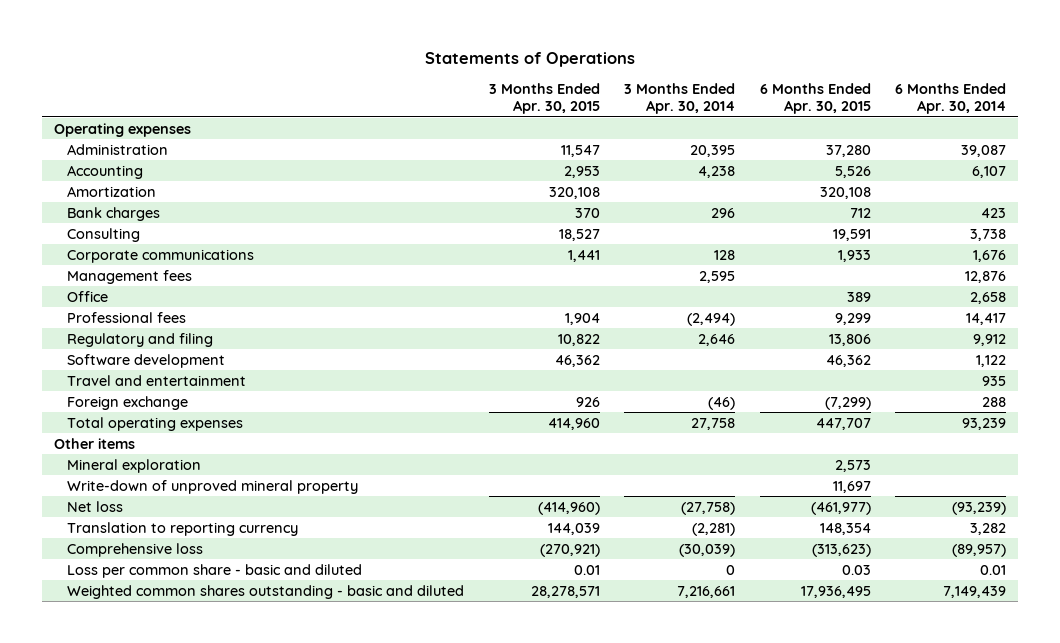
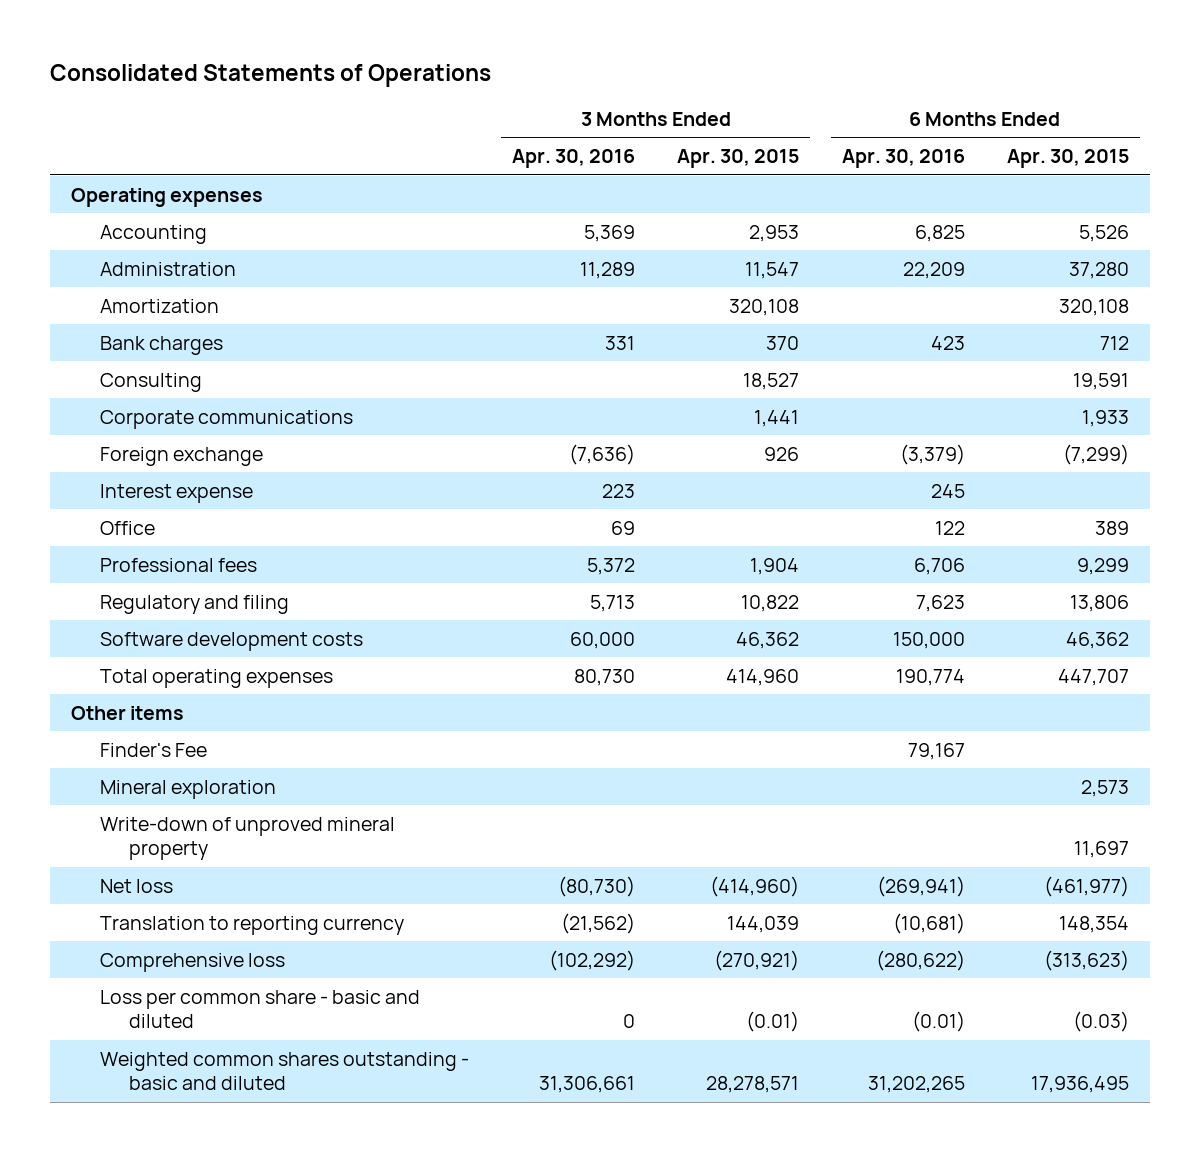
[425,52,636,68] Statements of Operations -> [50,63,492,87] Consolidated Statements of Operations
[624,83,736,114] 3 Months Ended Apr. 30, 2014 -> none
[895,83,1007,114] 6 Months Ended Apr. 30, 2014 -> none
none -> [511,149,635,169] Apr. 30, 2016
none -> [841,149,965,169] Apr. 30, 2016
[67,143,169,155] Administration -> [100,261,237,276] Administration
[67,269,193,284] Management fees -> none
[67,395,189,410] Foreign exchange -> [100,446,264,466] Foreign exchange
none -> [100,483,254,503] Interest expense
[67,374,247,386] Travel and entertainment -> none
[67,353,226,368] Software development -> [100,631,364,651] Software development costs
none -> [100,742,208,757] Finder's Fee
[573,564,600,575] 0.01 -> [746,1011,800,1033] (0.01)
[841,564,871,575] 0.03 -> [1073,1011,1130,1033] (0.03)

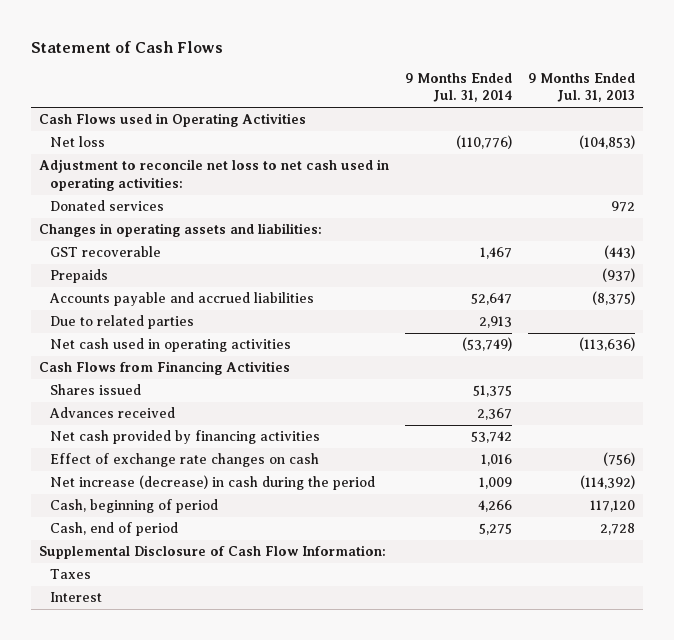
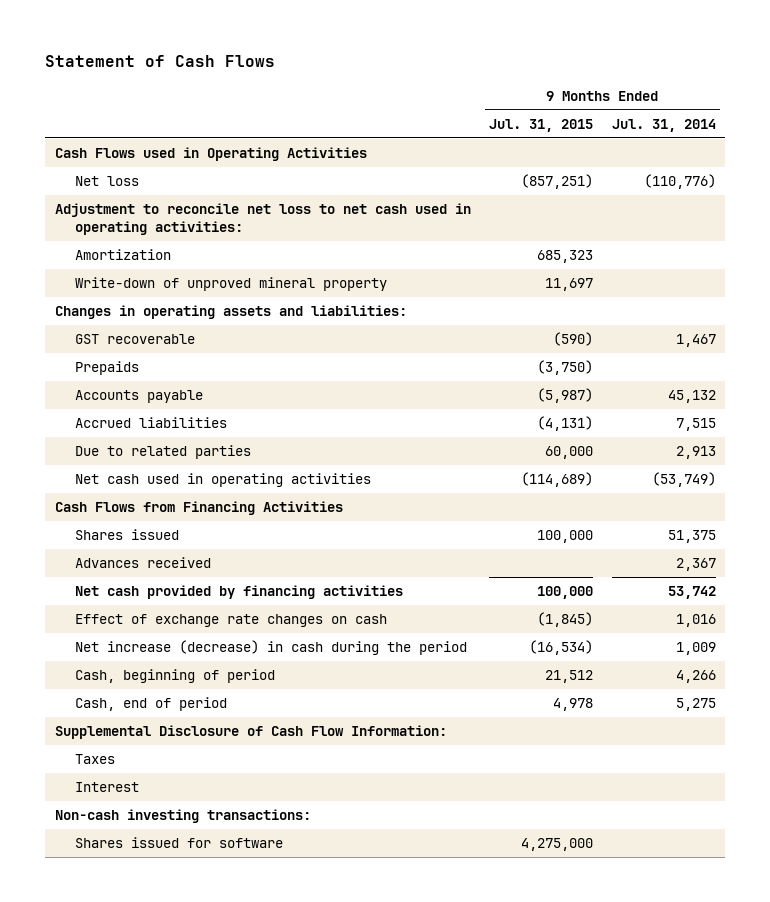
[528,72,636,103] 9 Months Ended Jul. 31, 2013 -> none
none -> [489,118,594,132] Jul. 31, 2015
[49,200,164,212] Donated services -> none
none -> [75,249,172,261] Amortization
none -> [75,277,388,292] Write-down of unproved mineral property
[48,292,314,307] Accounts payable and accrued liabilities -> none
none -> [75,390,204,404] Accounts payable
none -> [75,417,228,429] Accrued liabilities
none -> [54,809,311,824] Non-cash investing transactions:
none -> [75,837,284,849] Shares issued for software

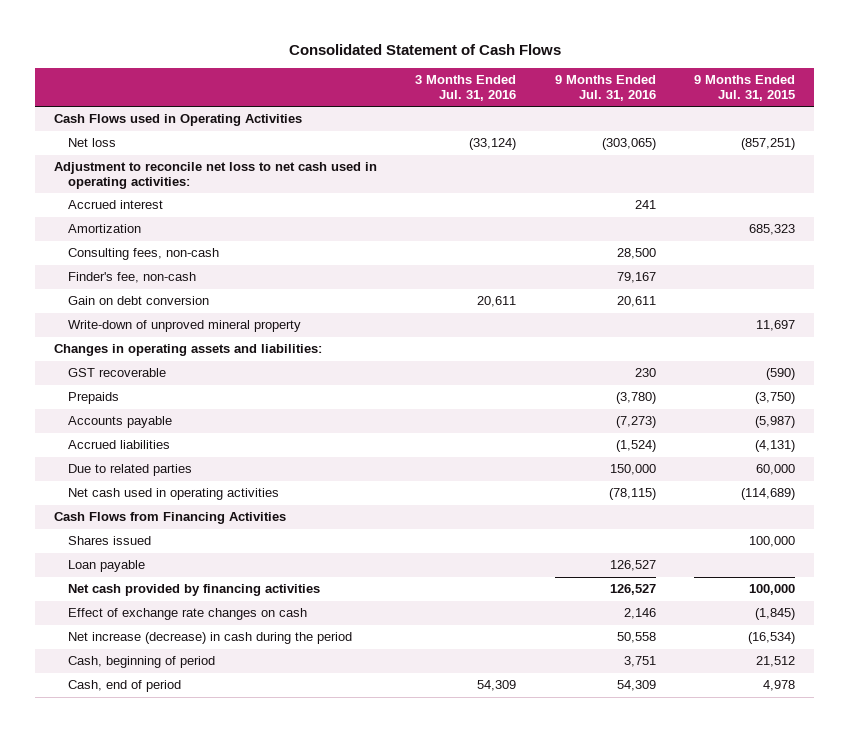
[45,55,276,68] Statement of Cash Flows -> [288,44,561,56] Consolidated Statement of Cash Flows
[611,118,716,132] Jul. 31, 2014 -> none
none -> [415,75,517,102] 3 Months Ended Jul. 31, 2016
none -> [554,75,656,102] 9 Months Ended Jul. 31, 2016
none -> [67,200,163,210] Accrued interest
none -> [67,248,219,261] Consulting fees, non-cash
none -> [67,272,196,284] Finder's fee, non-cash
none -> [67,296,209,306] Gain on debt conversion
[75,557,212,569] Advances received -> none
none -> [67,560,145,573] Loan payable
[54,725,447,740] Supplemental Disclosure of Cash Flow Information: -> none
[75,754,116,765] Taxes -> none
[75,782,140,793] Interest -> none
[54,809,311,824] Non-cash investing transactions: -> none
[75,837,284,849] Shares issued for software -> none

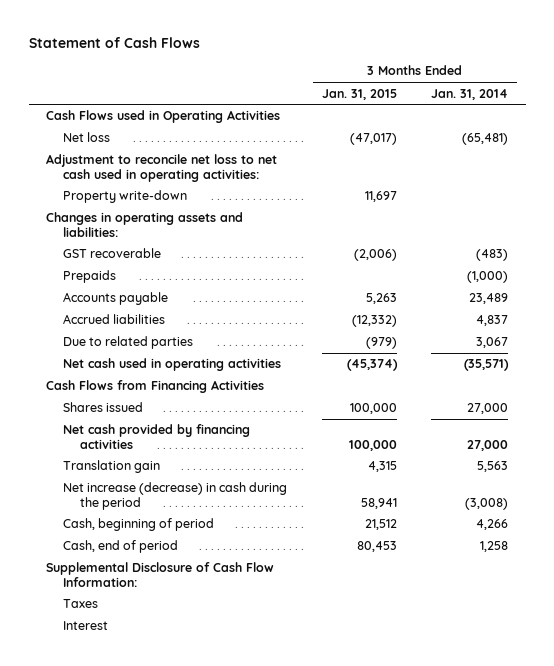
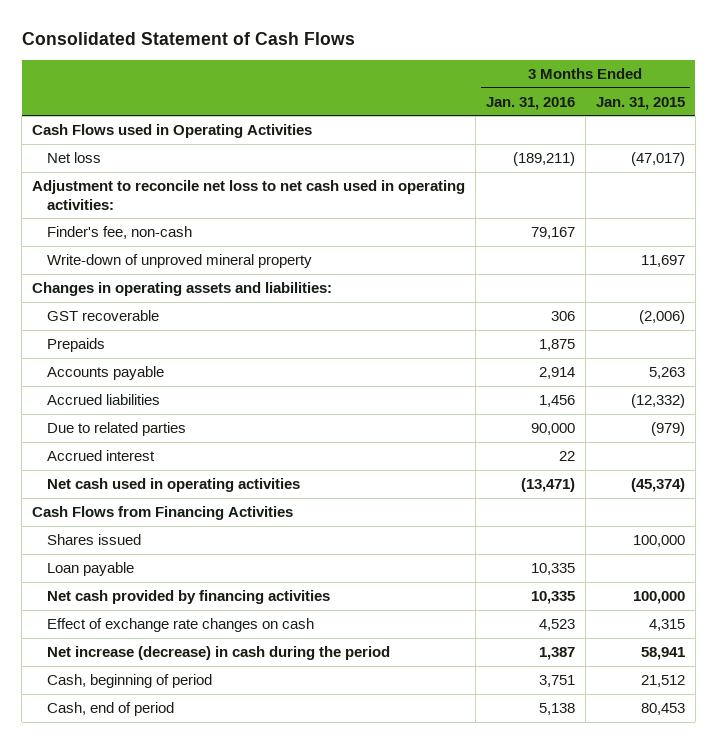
[28,36,200,48] Statement of Cash Flows -> [21,32,355,46] Consolidated Statement of Cash Flows
[431,88,509,100] Jan. 31, 2014 -> none
none -> [485,96,575,110] Jan. 31, 2016
none -> [47,226,193,240] Finder's fee, non-cash
[63,190,188,204] Property write-down -> [47,254,313,269] Write-down of unproved mineral property
none -> [47,450,156,462] Accrued interest
none -> [47,562,135,577] Loan payable
[63,460,161,474] Translation gain -> [47,618,315,633] Effect of exchange rate changes on cash
[45,562,274,587] Supplemental Disclosure of Cash Flow Information: -> none
[63,599,99,609] Taxes -> none
[63,621,109,631] Interest -> none

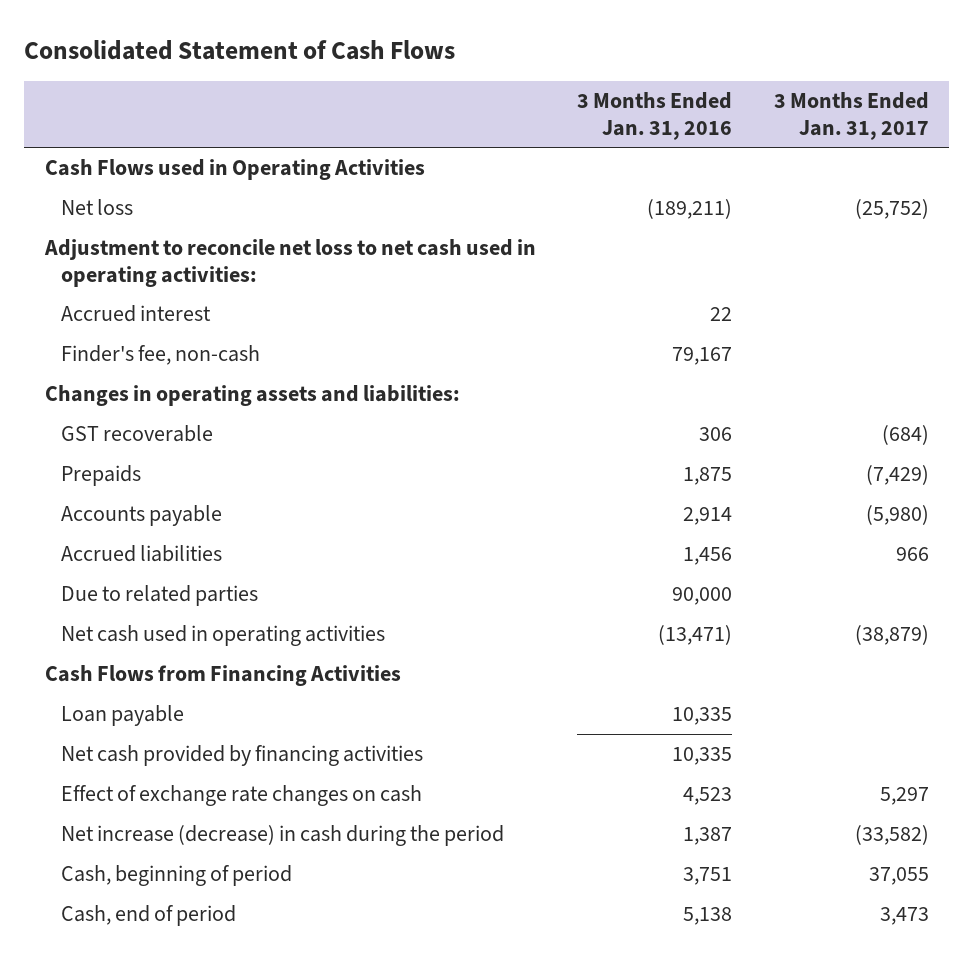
[595,96,685,110] Jan. 31, 2015 -> none
none -> [773,92,929,140] 3 Months Ended Jan. 31, 2017
[47,450,156,462] Accrued interest -> [61,305,212,323] Accrued interest
[47,254,313,269] Write-down of unproved mineral property -> none
[47,534,142,546] Shares issued -> none

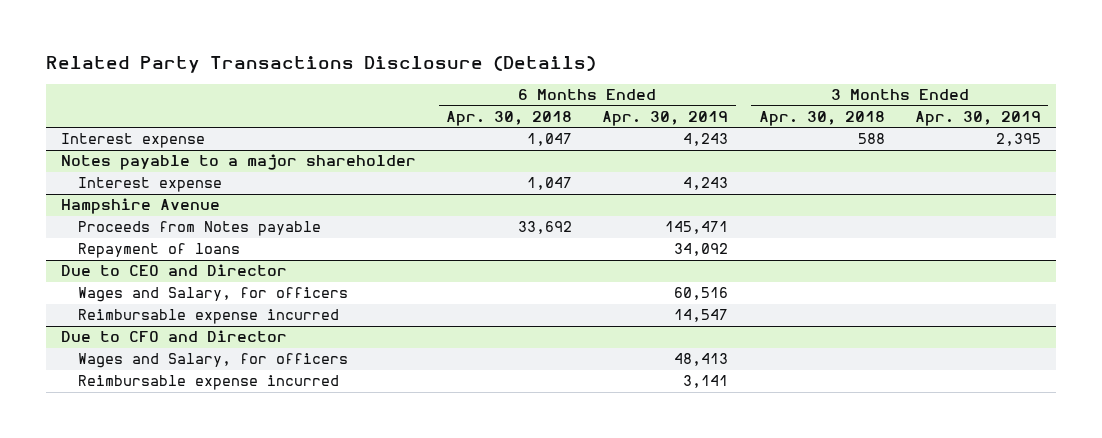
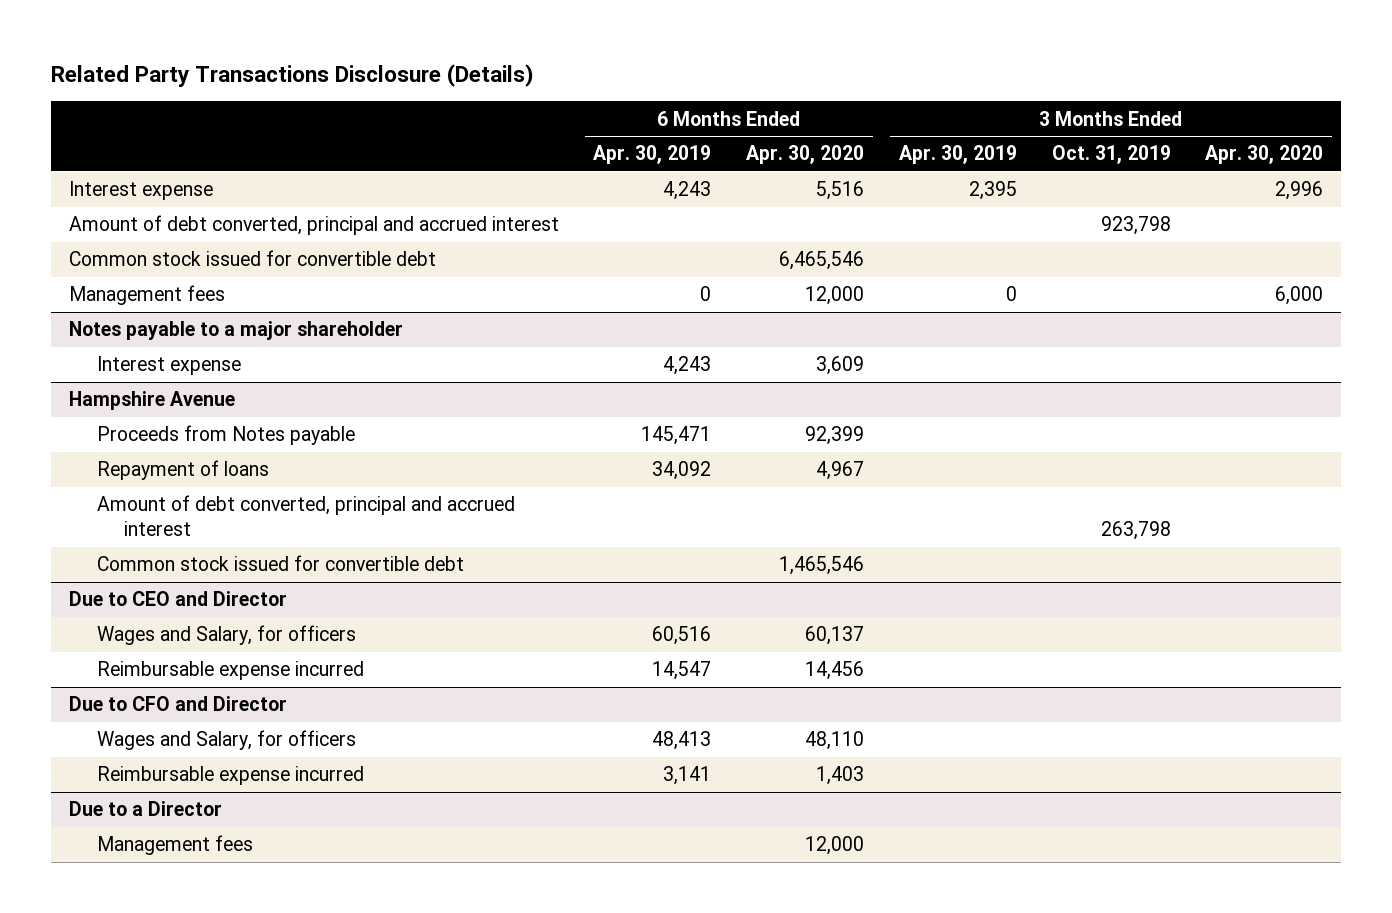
[446,110,573,126] Apr. 30, 2018 -> none
[758,110,885,126] Apr. 30, 2018 -> none
none -> [746,145,865,165] Apr. 30, 2020
none -> [1051,145,1171,165] Oct. 31, 2019
none -> [1205,145,1324,165] Apr. 30, 2020
none -> [68,215,559,236] Amount of debt converted, principal and accrued interest
none -> [68,250,436,267] Common stock issued for convertible debt
none -> [68,285,225,306] Management fees
none -> [96,495,515,537] Amount of debt converted, principal and accrued interest
none -> [96,555,464,572] Common stock issued for convertible debt
none -> [68,801,222,817] Due to a Director
none -> [96,835,253,856] Management fees

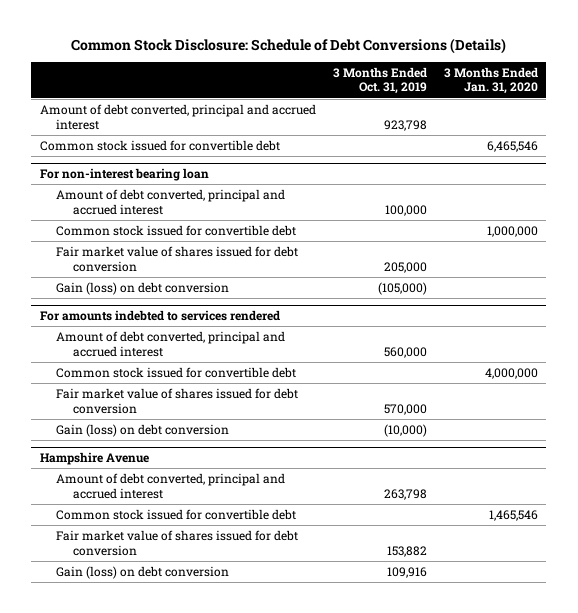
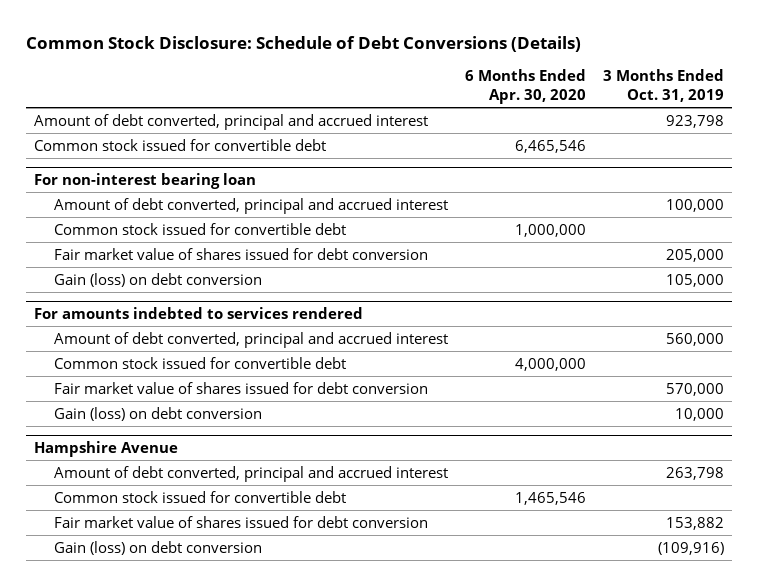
[443,66,538,95] 3 Months Ended Jan. 31, 2020 -> none
none -> [464,69,586,105] 6 Months Ended Apr. 30, 2020
[377,281,427,295] (105,000) -> [665,273,724,287] 105,000
[383,423,427,437] (10,000) -> [674,407,724,421] 10,000
[386,566,427,578] 109,916 -> [657,541,724,555] (109,916)

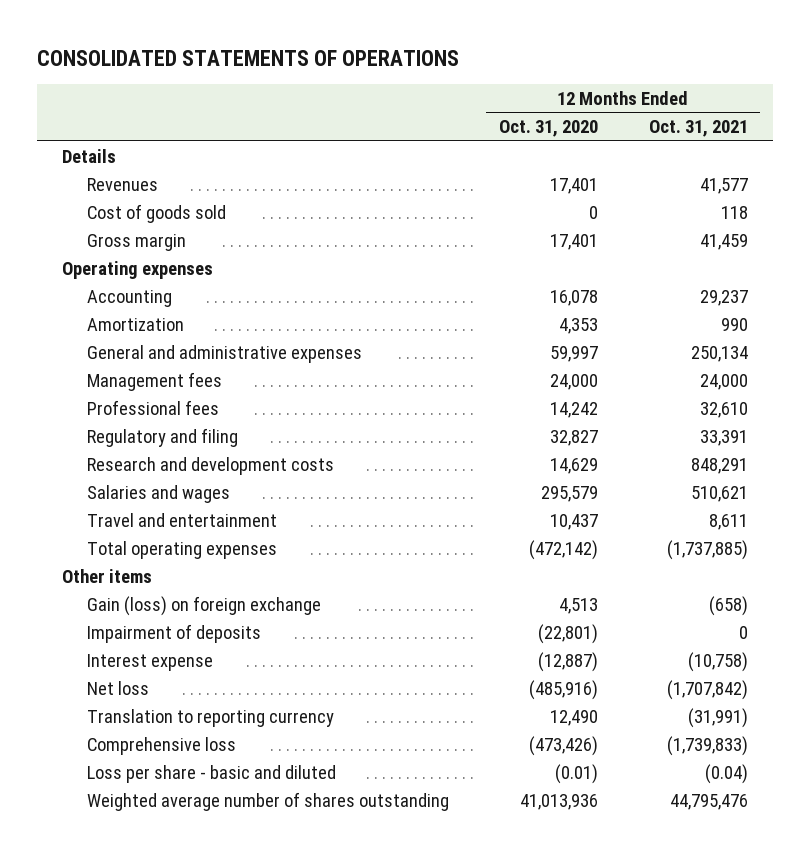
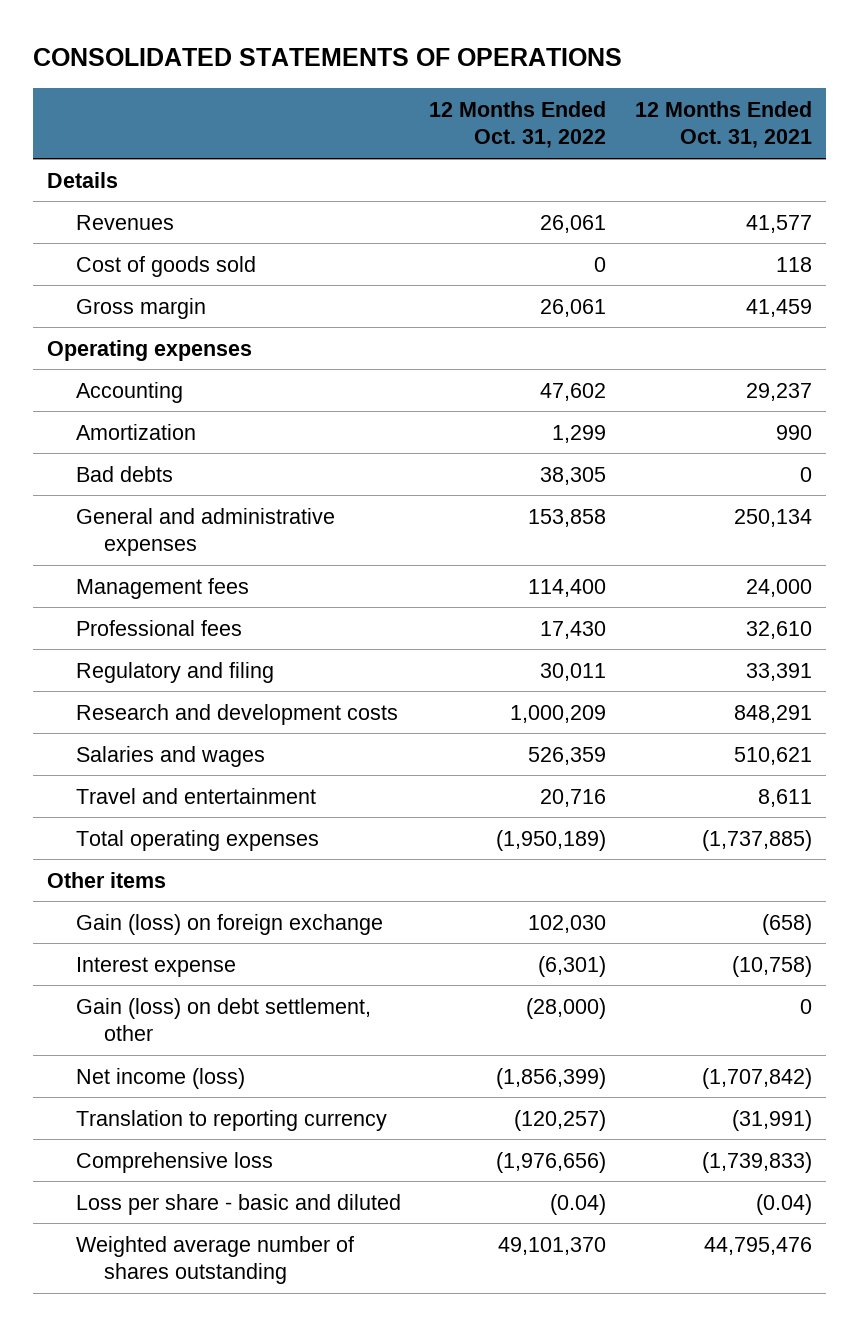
[499,120,599,138] Oct. 31, 2020 -> none
none -> [429,100,607,149] 12 Months Ended Oct. 31, 2022
none -> [75,465,173,482] Bad debts
[86,623,261,643] Impairment of deposits -> none
none -> [75,997,371,1042] Gain (loss) on debt settlement, other
[86,680,149,695] Net loss -> [75,1067,245,1089] Net income (loss)

